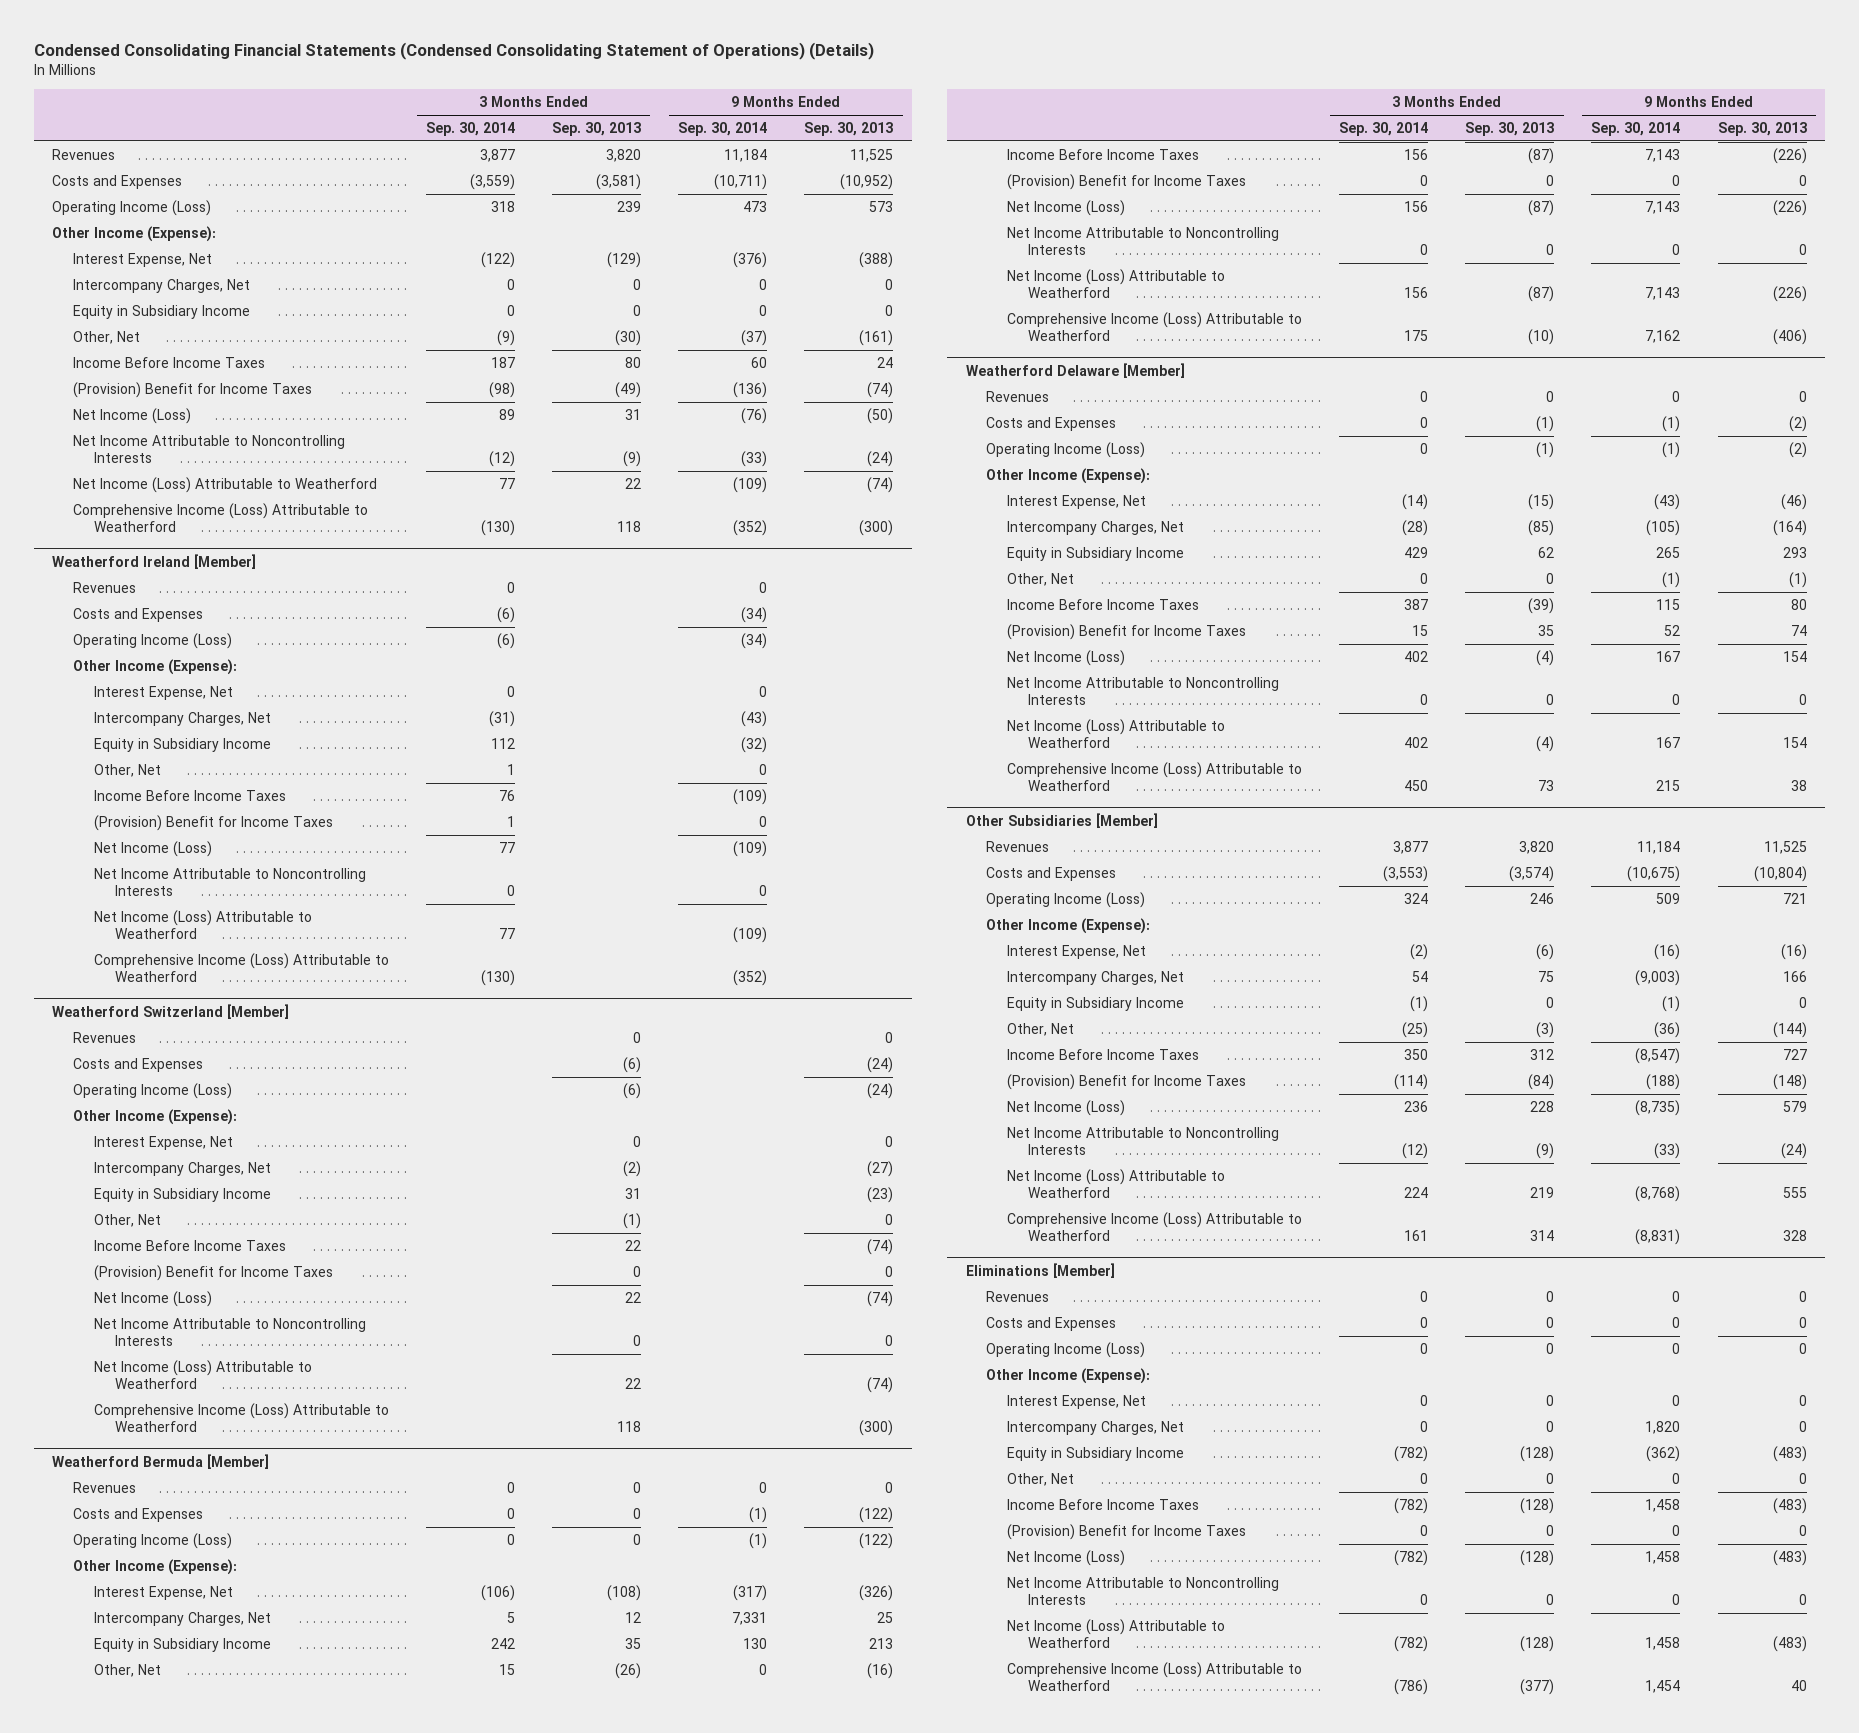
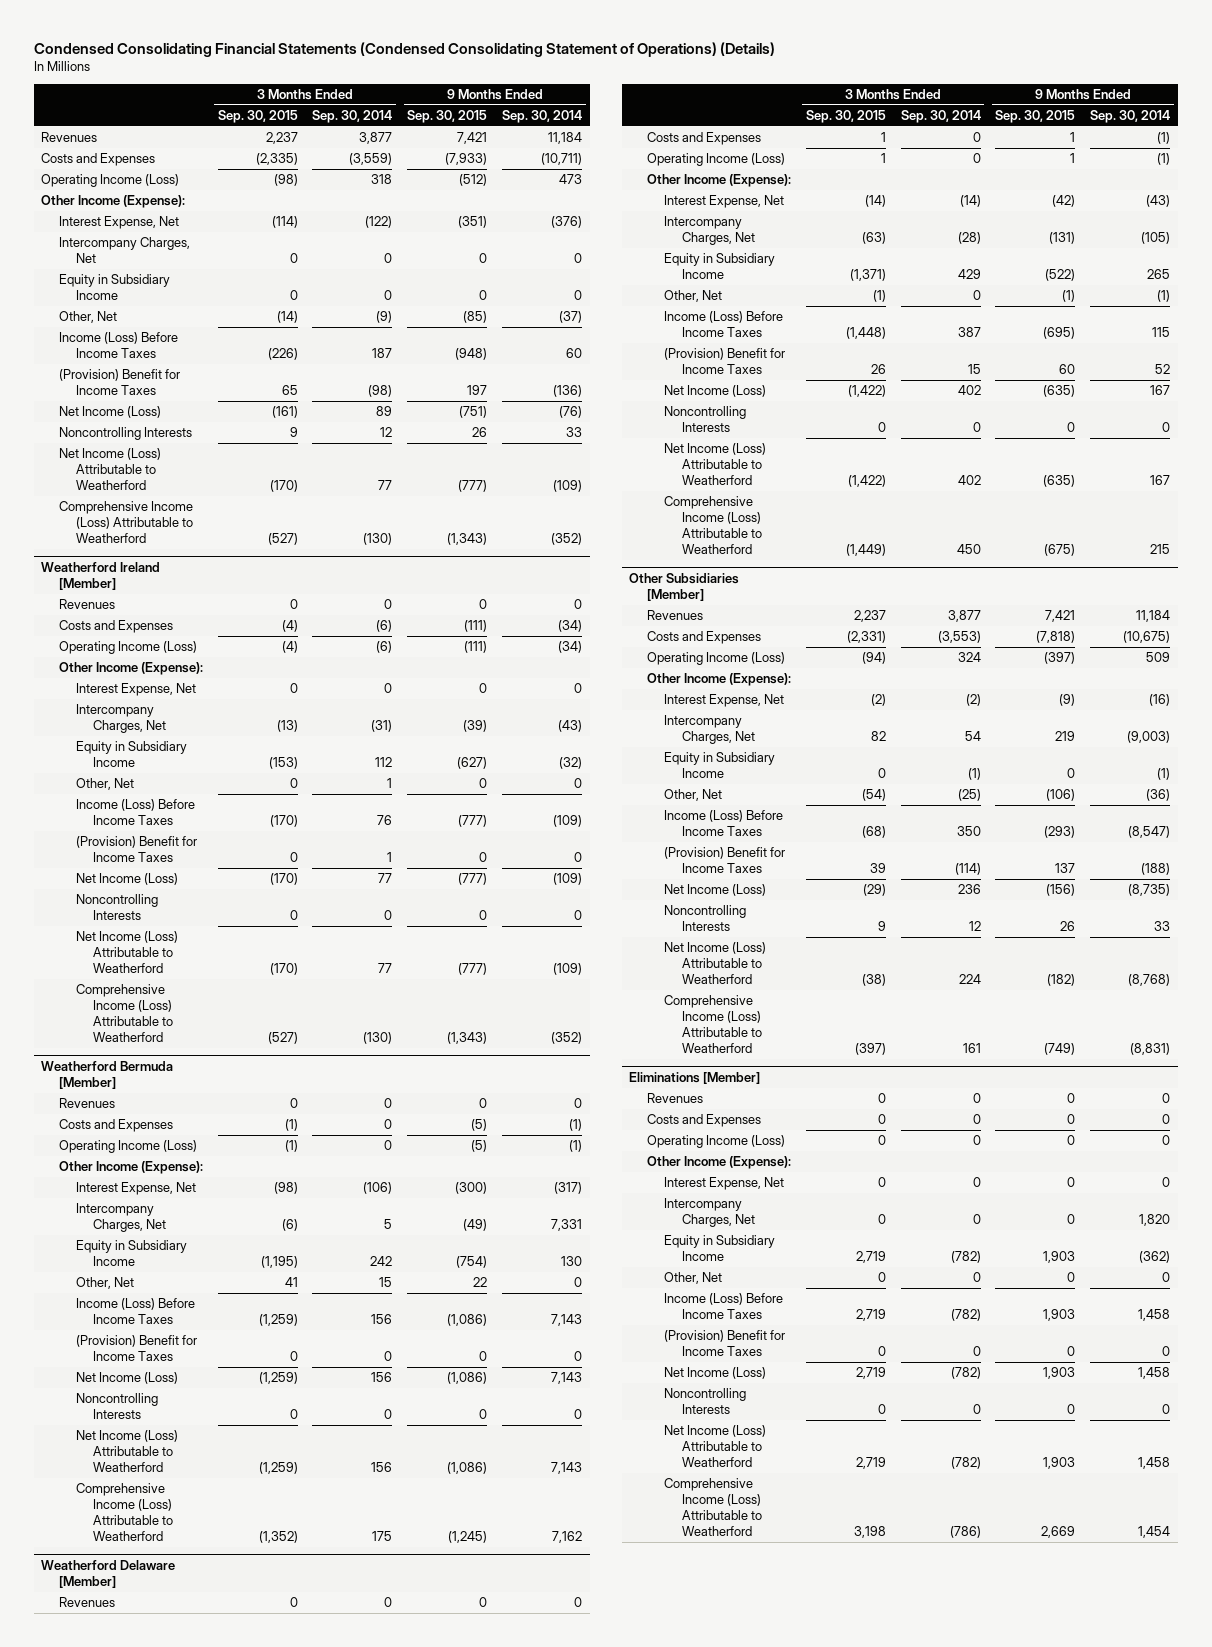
[552,122,642,137] Sep. 30, 2013 -> none
[804,122,894,137] Sep. 30, 2013 -> none
none -> [217,109,298,123] Sep. 30, 2015
none -> [407,109,488,123] Sep. 30, 2015
[73,356,266,368] Income Before Income Taxes -> [58,332,178,359] Income (Loss) Before Income Taxes
[73,434,346,464] Net Income Attributable to Noncontrolling Interests -> [58,427,192,441] Noncontrolling Interests
[488,451,515,468] (12) -> [380,427,393,438] 12
[741,451,768,468] (33) -> [566,427,583,438] 33
[93,789,286,801] Income Before Income Taxes -> [76,799,196,826] Income (Loss) Before Income Taxes
[93,867,366,897] Net Income Attributable to Noncontrolling Interests -> [76,894,159,921] Noncontrolling Interests
[52,1003,290,1019] Weatherford Switzerland [Member] -> none
[73,1031,137,1043] Revenues -> none
[73,1057,204,1072] Costs and Expenses -> none
[73,1082,233,1099] Operating Income (Loss) -> none
[73,1108,238,1125] Other Income (Expense): -> none
[93,1135,233,1150] Interest Expense, Net -> none
[93,1161,271,1176] Intercompany Charges, Net -> none
[93,1187,271,1202] Equity in Subsidiary Income -> none
[93,1213,161,1227] Other, Net -> none
[93,1239,286,1251] Income Before Income Taxes -> none
[93,1264,333,1281] (Provision) Benefit for Income Taxes -> none
[93,1290,212,1307] Net Income (Loss) -> none
[93,1317,366,1347] Net Income Attributable to Noncontrolling Interests -> none
[93,1359,312,1390] Net Income (Loss) Attributable to Weatherford -> none
[93,1402,389,1433] Comprehensive Income (Loss) Attributable to Weatherford -> none
[1007,148,1200,160] Income Before Income Taxes -> [76,1298,196,1325] Income (Loss) Before Income Taxes
[1007,226,1280,256] Net Income Attributable to Noncontrolling Interests -> [76,1393,159,1420] Noncontrolling Interests
[1007,598,1200,610] Income Before Income Taxes -> [664,311,784,338] Income (Loss) Before Income Taxes
[1007,676,1280,706] Net Income Attributable to Noncontrolling Interests -> [664,406,747,433] Noncontrolling Interests
[1007,1048,1200,1060] Income Before Income Taxes -> [664,810,784,837] Income (Loss) Before Income Taxes
[1007,1126,1280,1156] Net Income Attributable to Noncontrolling Interests -> [664,905,747,932] Noncontrolling Interests
[1402,1143,1429,1160] (12) -> [968,921,981,932] 12
[1654,1143,1681,1160] (33) -> [1154,921,1171,932] 33
[1007,1498,1200,1510] Income Before Income Taxes -> [664,1293,784,1320] Income (Loss) Before Income Taxes
[1007,1576,1280,1606] Net Income Attributable to Noncontrolling Interests -> [664,1388,747,1415] Noncontrolling Interests

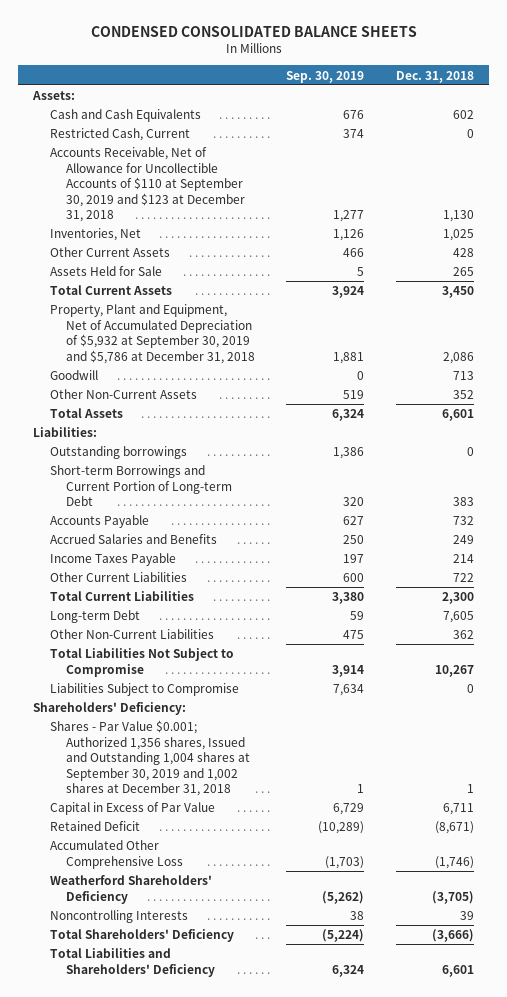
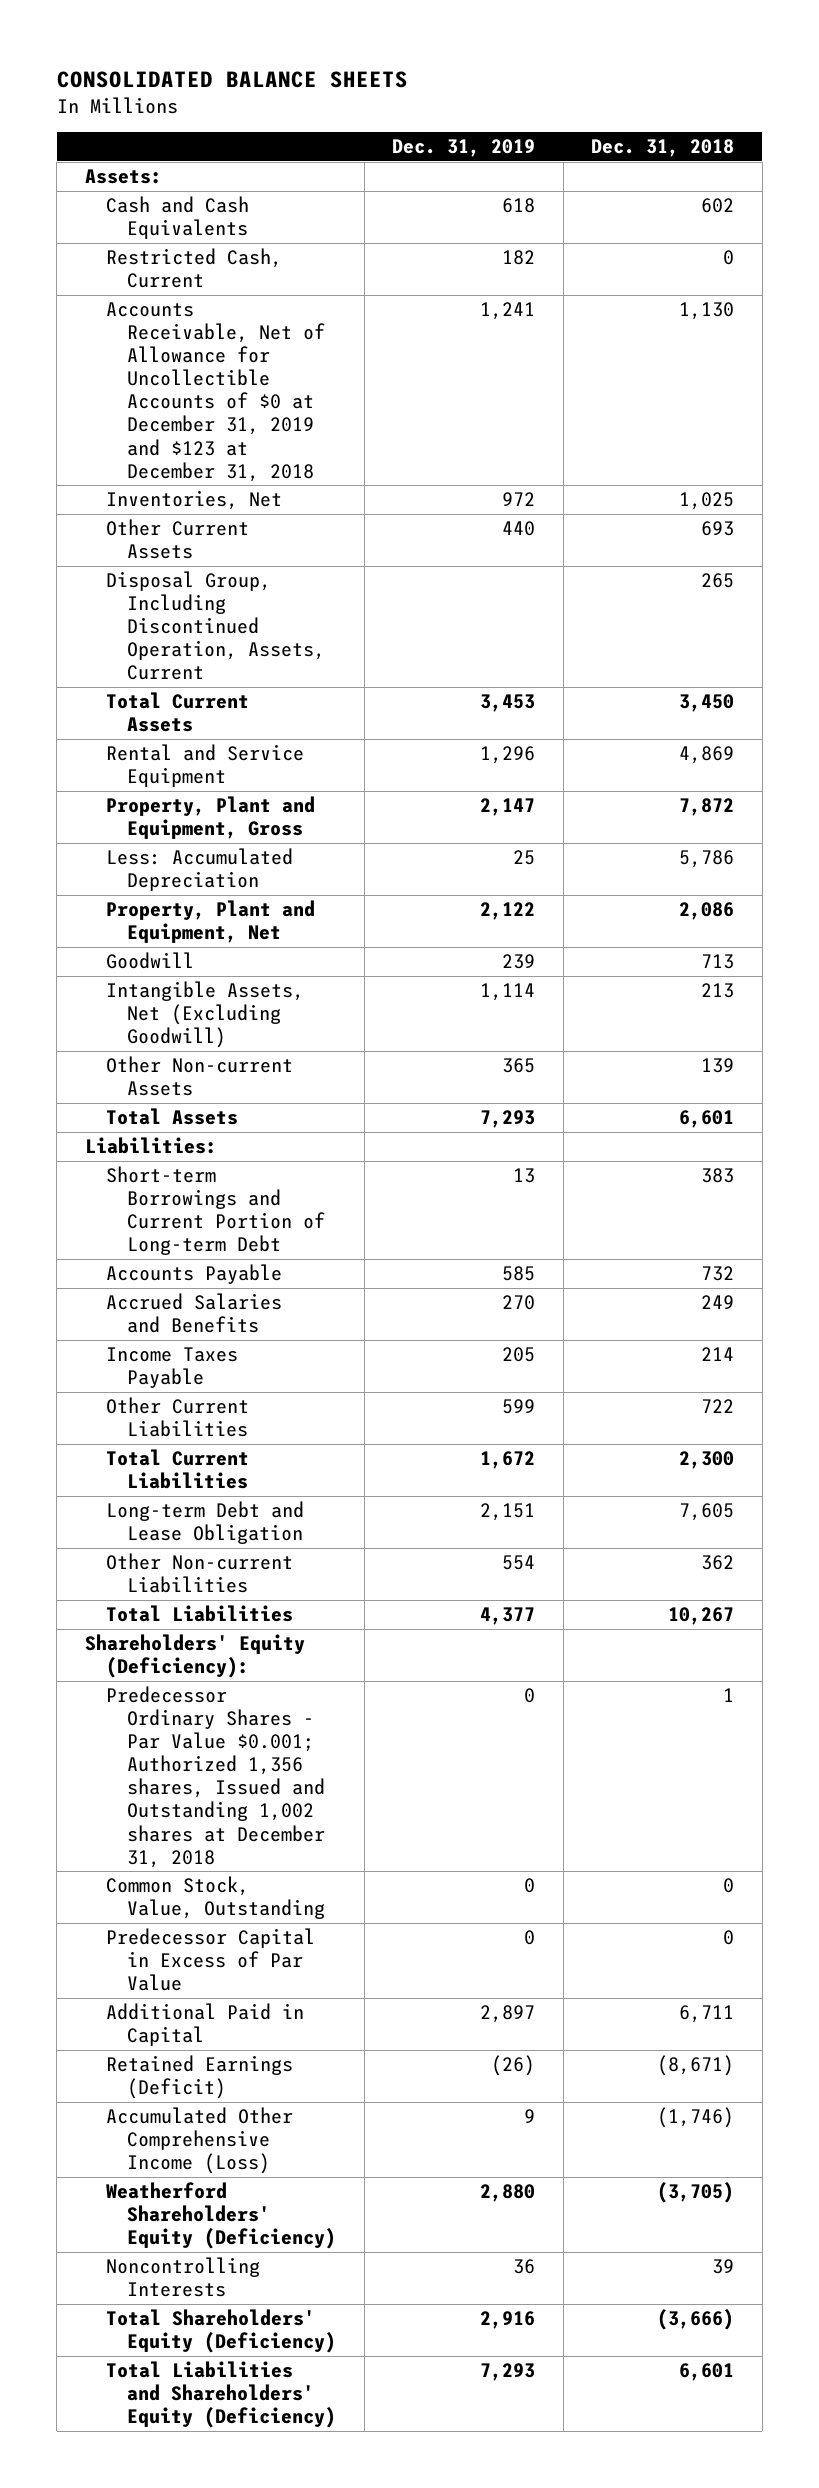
[90,25,417,37] CONDENSED CONSOLIDATED BALANCE SHEETS -> [56,70,408,88] CONSOLIDATED BALANCE SHEETS
[286,70,365,83] Sep. 30, 2019 -> none
none -> [392,139,536,158] Dec. 31, 2019
[49,147,245,223] Accounts Receivable, Net of Allowance for Uncollectible Accounts of $110 at September 30, 2019 and $123 at December 31, 2018 -> [106,302,326,482] Accounts Receivable, Net of Allowance for Uncollectible Accounts of $0 at December 31, 2019 and $123 at December 31, 2018
[452,248,474,258] 428 -> [701,521,735,537] 693
[49,266,162,277] Assets Held for Sale -> [106,571,326,681] Disposal Group, Including Discontinued Operation, Assets, Current
none -> [106,744,305,788] Rental and Service Equipment
none -> [106,796,316,840] Property, Plant and Equipment, Gross
none -> [106,848,294,892] Less: Accumulated Depreciation
[49,304,255,364] Property, Plant and Equipment, Net of Accumulated Depreciation of $5,932 at September 30, 2019 and $5,786 at December 31, 2018 -> [106,900,316,944] Property, Plant and Equipment, Net
none -> [106,981,305,1049] Intangible Assets, Net (Excluding Goodwill)
[49,389,197,400] Other Non-Current Assets -> [106,1056,294,1097] Other Non-current Assets
[452,390,474,400] 352 -> [701,1058,735,1074] 139
[49,446,187,460] Outstanding borrowings -> none
[49,683,239,697] Liabilities Subject to Compromise -> none
[49,610,140,624] Long-term Debt -> [106,1501,305,1545] Long-term Debt and Lease Obligation
[49,629,214,640] Other Non-Current Liabilities -> [106,1553,294,1594] Other Non-current Liabilities
[49,648,234,677] Total Liabilities Not Subject to Compromise -> [106,1605,294,1623] Total Liabilities
[33,702,187,716] Shareholders' Deficiency: -> [84,1634,305,1679] Shareholders' Equity (Deficiency):
[49,720,250,797] Shares - Par Value $0.001; Authorized 1,356 shares, Issued and Outstanding 1,004 shares at September 30, 2019 and 1,002 shares at December 31, 2018 -> [106,1686,326,1868] Predecessor Ordinary Shares - Par Value $0.001; Authorized 1,356 shares, Issued and Outstanding 1,002 shares at December 31, 2018
none -> [106,1876,326,1920] Common Stock, Value, Outstanding
[49,802,215,816] Capital in Excess of Par Value -> [106,1928,316,1992] Predecessor Capital in Excess of Par Value
[442,803,474,816] 6,711 -> [723,1930,735,1946] 0
none -> [106,2003,305,2047] Additional Paid in Capital
[49,821,140,832] Retained Deficit -> [106,2055,294,2100] Retained Earnings (Deficit)
[49,840,183,869] Accumulated Other Comprehensive Loss -> [106,2107,294,2175] Accumulated Other Comprehensive Income (Loss)
[49,875,212,904] Weatherford Shareholders' Deficiency -> [106,2182,337,2250] Weatherford Shareholders' Equity (Deficiency)
[49,929,234,943] Total Shareholders' Deficiency -> [106,2309,337,2354] Total Shareholders' Equity (Deficiency)
[49,948,215,977] Total Liabilities and Shareholders' Deficiency -> [106,2361,337,2429] Total Liabilities and Shareholders' Equity (Deficiency)

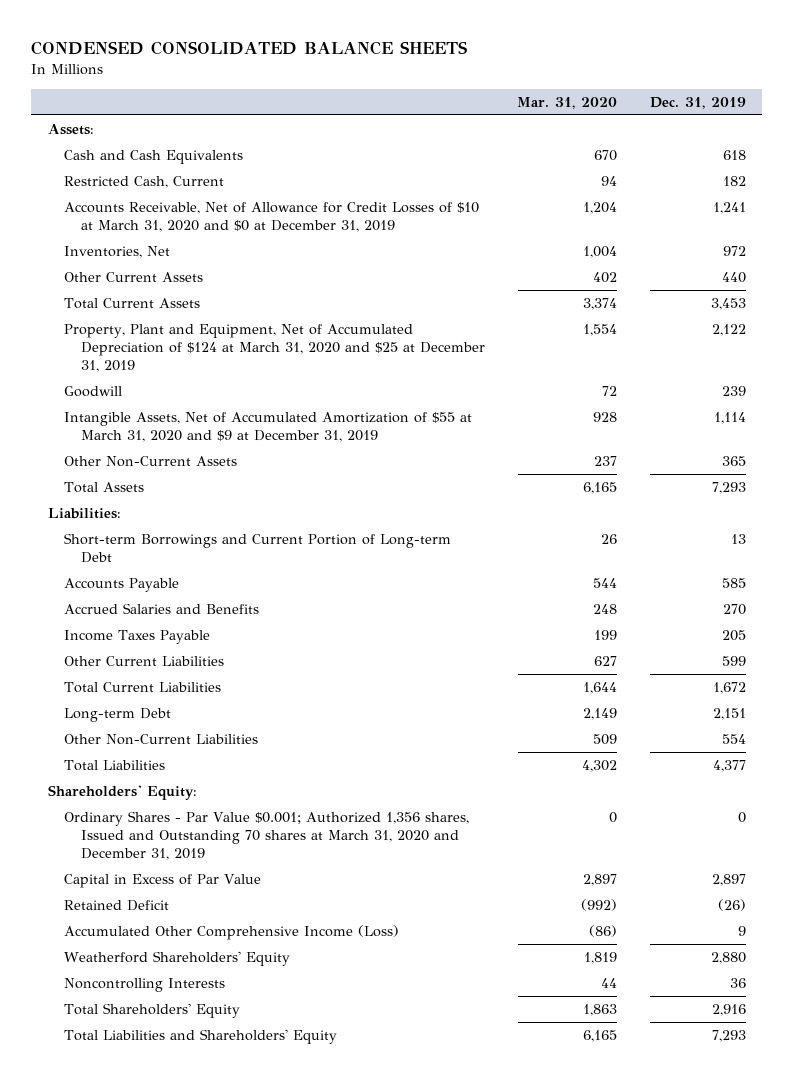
[56,70,408,88] CONSOLIDATED BALANCE SHEETS -> [31,41,468,56] CONDENSED CONSOLIDATED BALANCE SHEETS
[591,139,735,158] Dec. 31, 2018 -> none
none -> [517,96,618,109] Mar. 31, 2020
[106,302,326,482] Accounts Receivable, Net of Allowance for Uncollectible Accounts of $0 at December 31, 2019 and $123 at December 31, 2018 -> [64,201,480,233] Accounts Receivable, Net of Allowance for Credit Losses of $10 at March 31, 2020 and $0 at December 31, 2019
[106,571,326,681] Disposal Group, Including Discontinued Operation, Assets, Current -> none
[106,744,305,788] Rental and Service Equipment -> none
[106,796,316,840] Property, Plant and Equipment, Gross -> none
[106,848,294,892] Less: Accumulated Depreciation -> none
[106,900,316,944] Property, Plant and Equipment, Net -> [64,323,486,373] Property, Plant and Equipment, Net of Accumulated Depreciation of $124 at March 31, 2020 and $25 at December 31, 2019
[106,981,305,1049] Intangible Assets, Net (Excluding Goodwill) -> [64,411,473,443] Intangible Assets, Net of Accumulated Amortization of $55 at March 31, 2020 and $9 at December 31, 2019
[106,1056,294,1097] Other Non-current Assets -> [64,455,238,467] Other Non-Current Assets
[106,1501,305,1545] Long-term Debt and Lease Obligation -> [64,707,172,722] Long-term Debt
[106,1553,294,1594] Other Non-current Liabilities -> [64,733,259,745] Other Non-Current Liabilities
[106,1876,326,1920] Common Stock, Value, Outstanding -> none
[106,2003,305,2047] Additional Paid in Capital -> none
[84,1634,305,1679] Shareholders' Equity (Deficiency): -> [47,784,197,800] Shareholders' Equity:
[106,1686,326,1868] Predecessor Ordinary Shares - Par Value $0.001; Authorized 1,356 shares, Issued and Outstanding 1,002 shares at December 31, 2018 -> [64,810,470,861] Ordinary Shares - Par Value $0.001; Authorized 1,356 shares, Issued and Outstanding 70 shares at March 31, 2020 and December 31, 2019
[106,1928,316,1992] Predecessor Capital in Excess of Par Value -> [64,873,262,888] Capital in Excess of Par Value
[524,1930,536,1946] 0 -> [711,873,746,886] 2,897
[106,2055,294,2100] Retained Earnings (Deficit) -> [64,899,170,911] Retained Deficit
[106,2182,337,2250] Weatherford Shareholders' Equity (Deficiency) -> [64,950,291,966] Weatherford Shareholders' Equity
[106,2309,337,2354] Total Shareholders' Equity (Deficiency) -> [64,1002,241,1018] Total Shareholders' Equity
[106,2361,337,2429] Total Liabilities and Shareholders' Equity (Deficiency) -> [64,1028,338,1044] Total Liabilities and Shareholders' Equity

